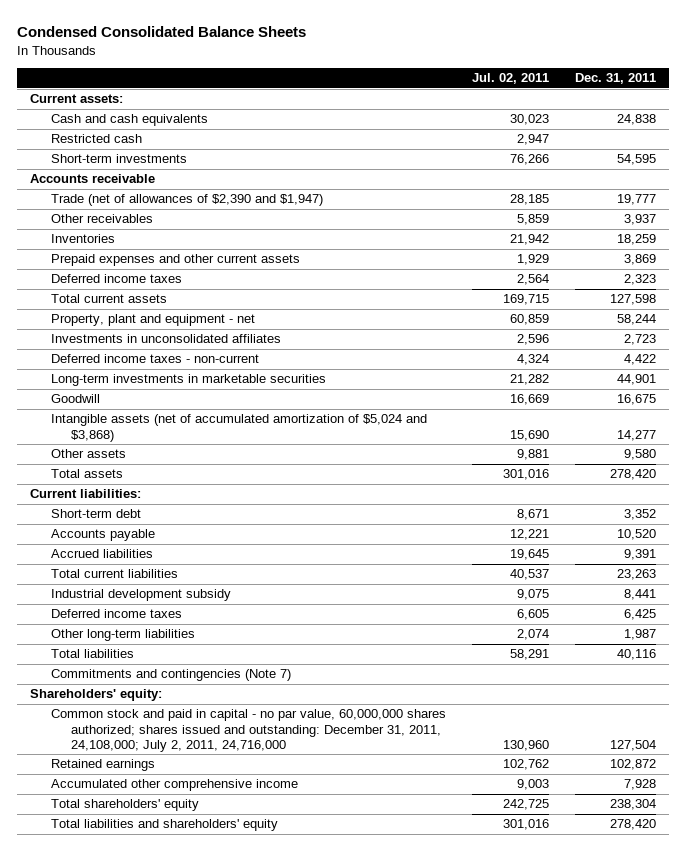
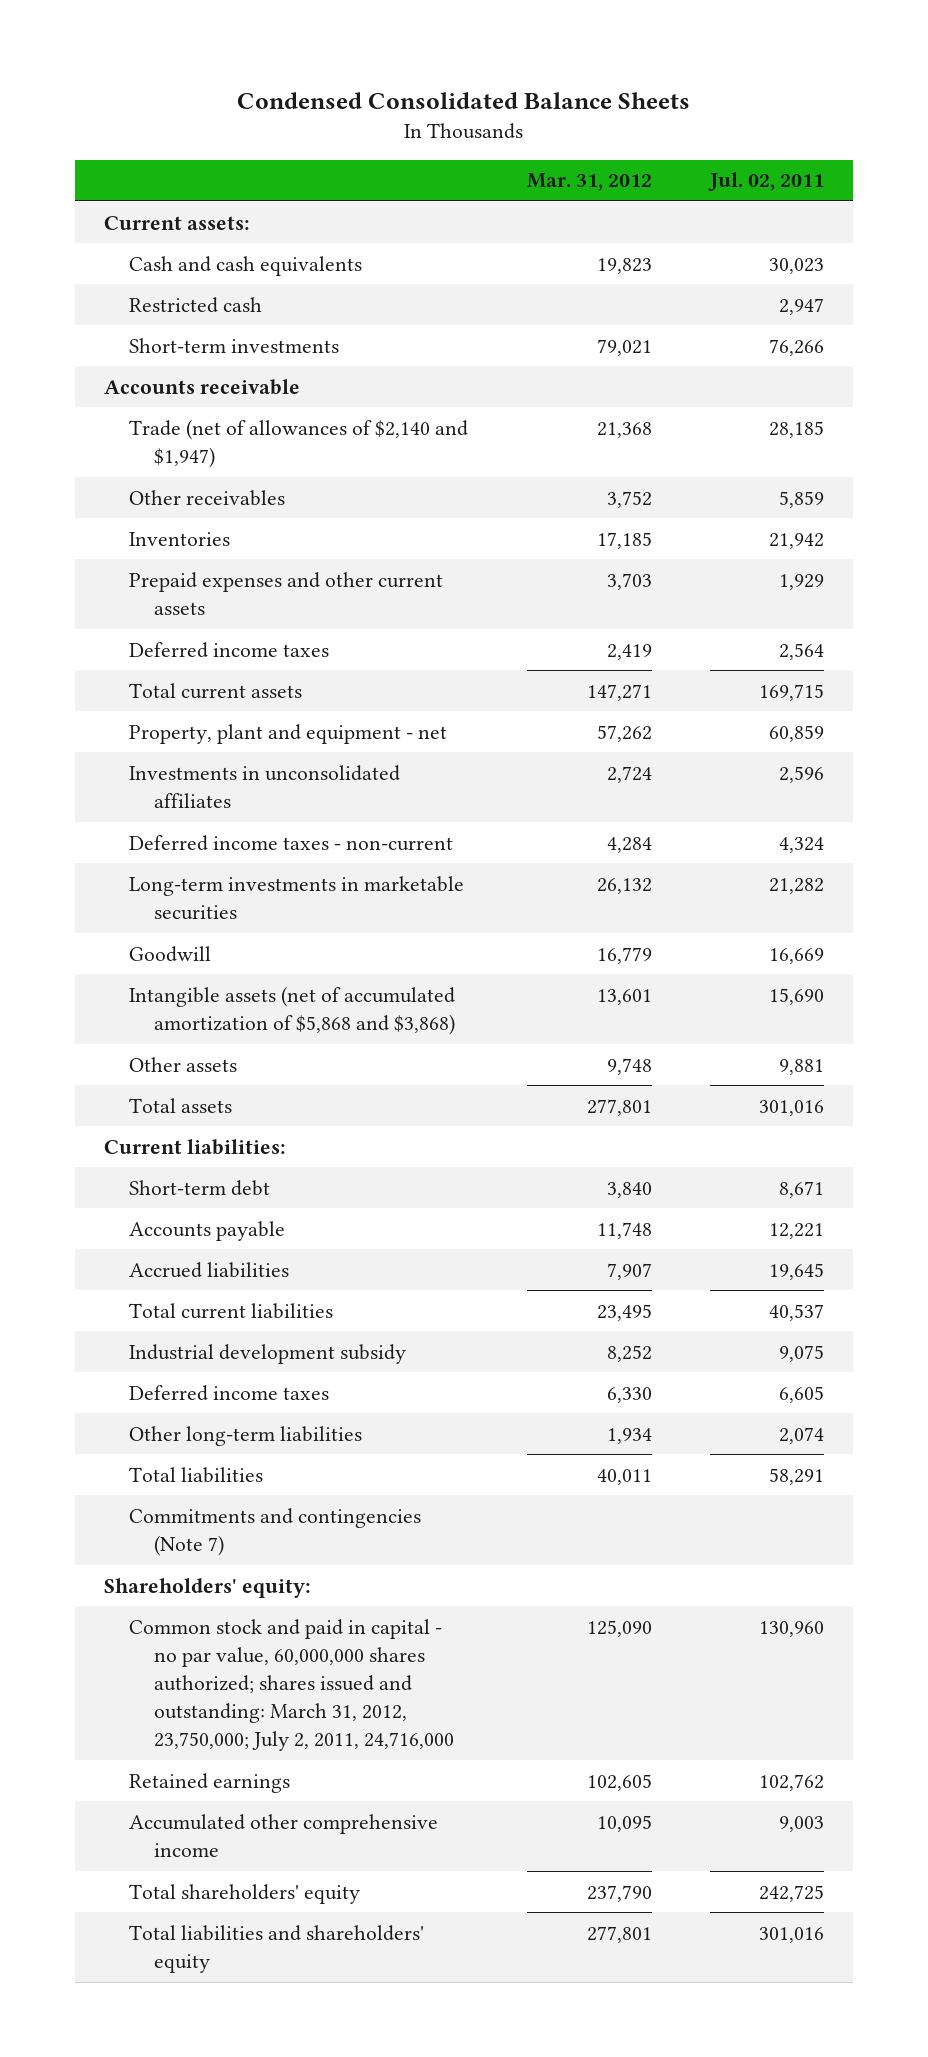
[575,73,657,85] Dec. 31, 2011 -> none
none -> [526,173,652,192] Mar. 31, 2012
[50,194,323,207] Trade (net of allowances of $2,390 and $1,947) -> [128,418,468,468] Trade (net of allowances of $2,140 and $1,947)
[50,414,427,442] Intangible assets (net of accumulated amortization of $5,024 and $3,868) -> [128,985,455,1035] Intangible assets (net of accumulated amortization of $5,868 and $3,868)
[50,709,446,752] Common stock and paid in capital - no par value, 60,000,000 shares authorized; shares issued and outstanding: December 31, 2011, 24,108,000; July 2, 2011, 24,716,000 -> [128,1618,454,1752] Common stock and paid in capital - no par value, 60,000,000 shares authorized; shares issued and outstanding: March 31, 2012, 23,750,000; July 2, 2011, 24,716,000

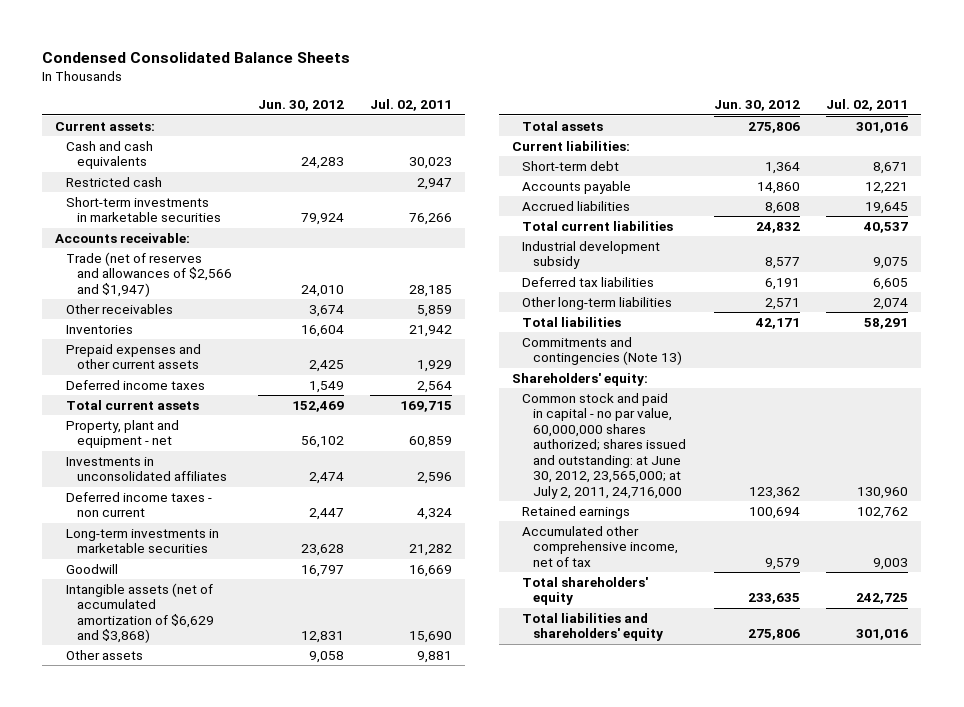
[526,173,652,192] Mar. 31, 2012 -> none
none -> [257,100,344,112] Jun. 30, 2012
[128,337,339,353] Short-term investments -> [66,196,221,223] Short-term investments in marketable securities
[104,378,301,395] Accounts receivable -> [55,232,191,243] Accounts receivable:
[128,418,468,468] Trade (net of allowances of $2,140 and $1,947) -> [66,251,232,297] Trade (net of reserves and allowances of $2,566 and $1,947)
[128,834,453,851] Deferred income taxes - non-current -> [66,491,213,518] Deferred income taxes - non current
[128,985,455,1035] Intangible assets (net of accumulated amortization of $5,868 and $3,868) -> [66,582,214,644] Intangible assets (net of accumulated amortization of $6,629 and $3,868)
[128,1384,329,1401] Deferred income taxes -> [522,276,655,287] Deferred tax liabilities
[128,1507,421,1556] Commitments and contingencies (Note 7) -> [522,336,683,366] Commitments and contingencies (Note 13)
[128,1618,454,1752] Common stock and paid in capital - no par value, 60,000,000 shares authorized; shares issued and outstanding: March 31, 2012, 23,750,000; July 2, 2011, 24,716,000 -> [522,392,687,499] Common stock and paid in capital - no par value, 60,000,000 shares authorized; shares issued and outstanding: at June 30, 2012, 23,565,000; at July 2, 2011, 24,716,000
[128,1813,438,1857] Accumulated other comprehensive income -> [522,525,679,567] Accumulated other comprehensive income, net of tax

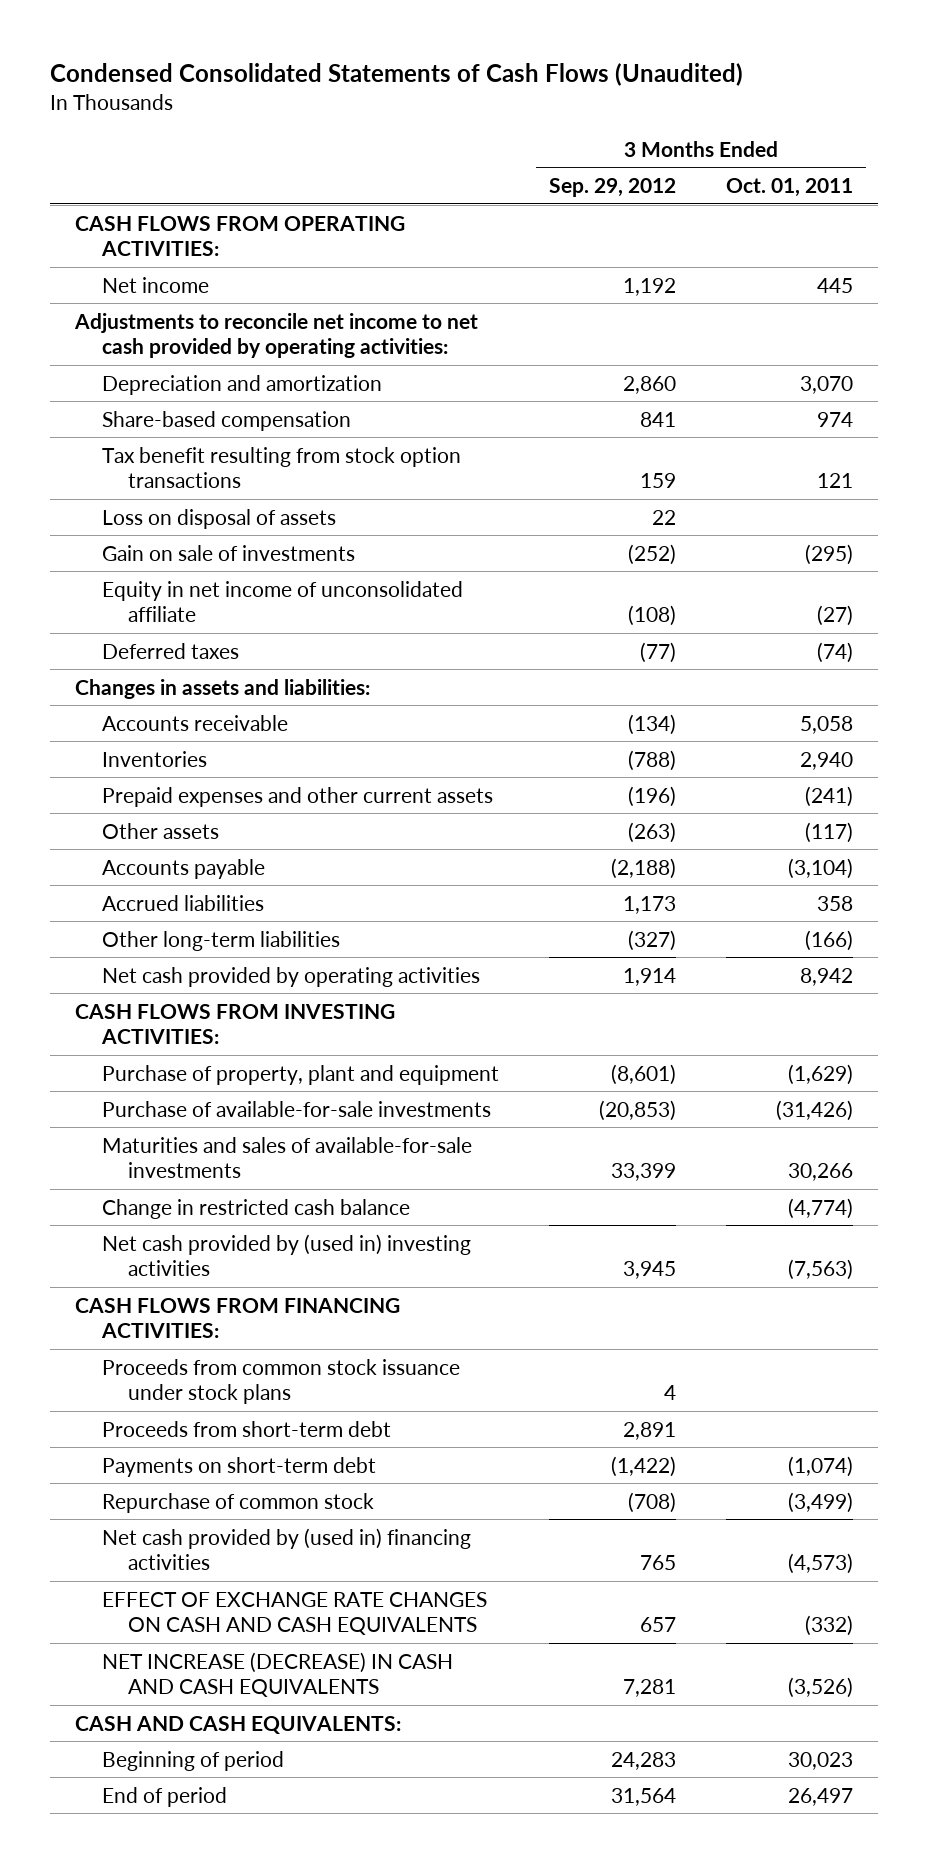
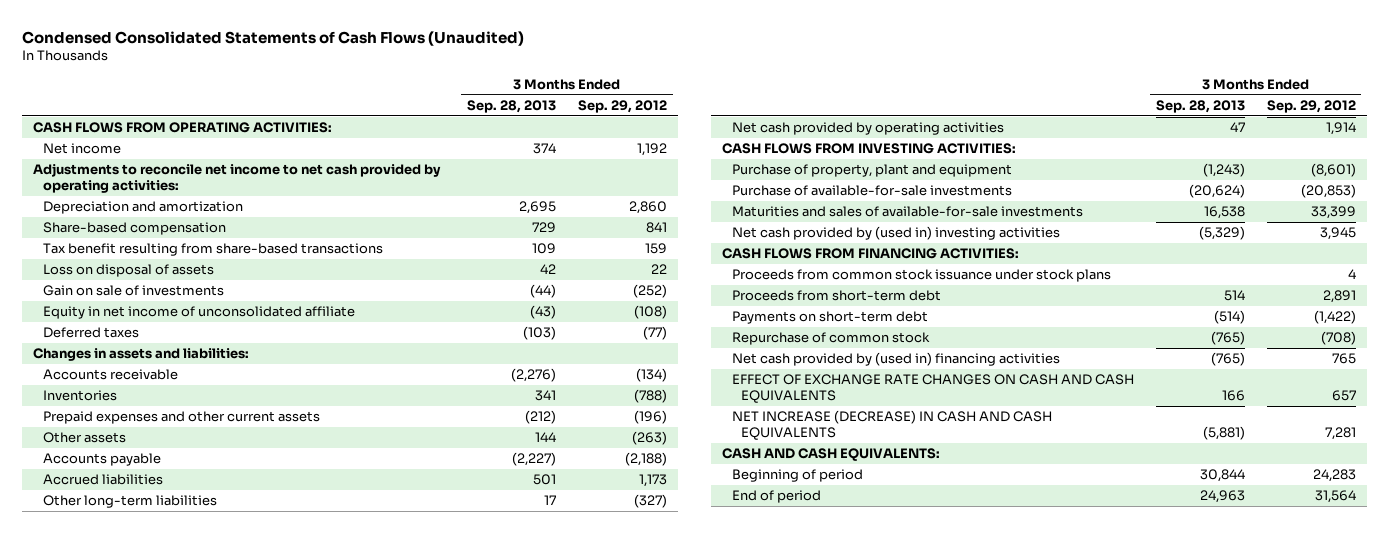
[726,178,854,198] Oct. 01, 2011 -> none
none -> [466,100,556,114] Sep. 28, 2013
[101,446,461,488] Tax benefit resulting from stock option transactions -> [42,243,383,257] Tax benefit resulting from share-based transactions
[101,1198,410,1219] Change in restricted cash balance -> none

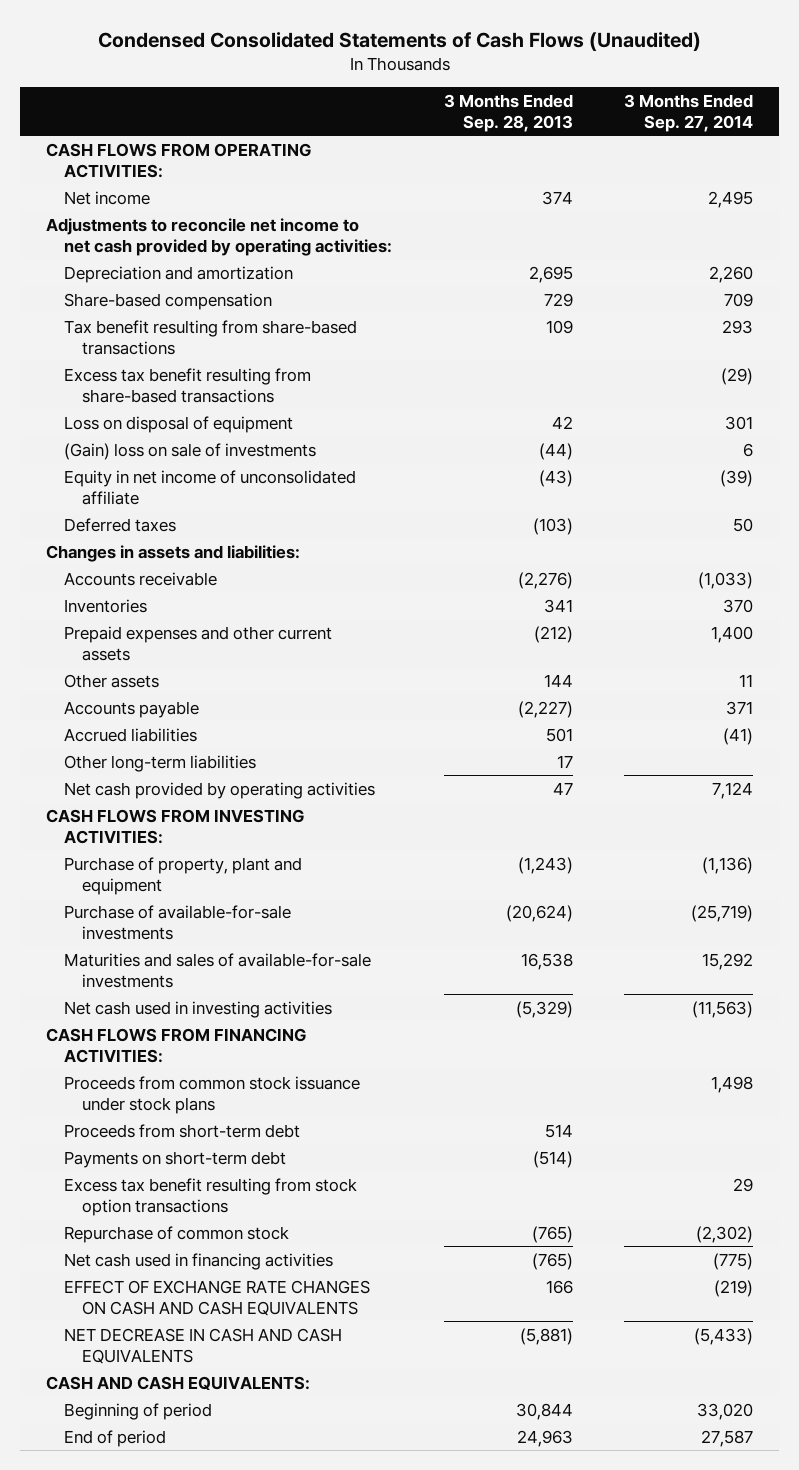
[578,100,668,114] Sep. 29, 2012 -> none
none -> [624,94,754,133] 3 Months Ended Sep. 27, 2014
none -> [64,367,312,403] Excess tax benefit resulting from share-based transactions
[42,264,214,278] Loss on disposal of assets -> [64,415,294,433] Loss on disposal of equipment
[42,285,224,297] Gain on sale of investments -> [64,442,317,460] (Gain) loss on sale of investments
[731,226,1060,241] Net cash provided by (used in) investing activities -> [64,1000,333,1018] Net cash used in investing activities
none -> [64,1177,358,1216] Excess tax benefit resulting from stock option transactions
[731,352,1060,367] Net cash provided by (used in) financing activities -> [64,1252,334,1270] Net cash used in financing activities
[731,410,1052,441] NET INCREASE (DECREASE) IN CASH AND CASH EQUIVALENTS -> [64,1327,343,1364] NET DECREASE IN CASH AND CASH EQUIVALENTS

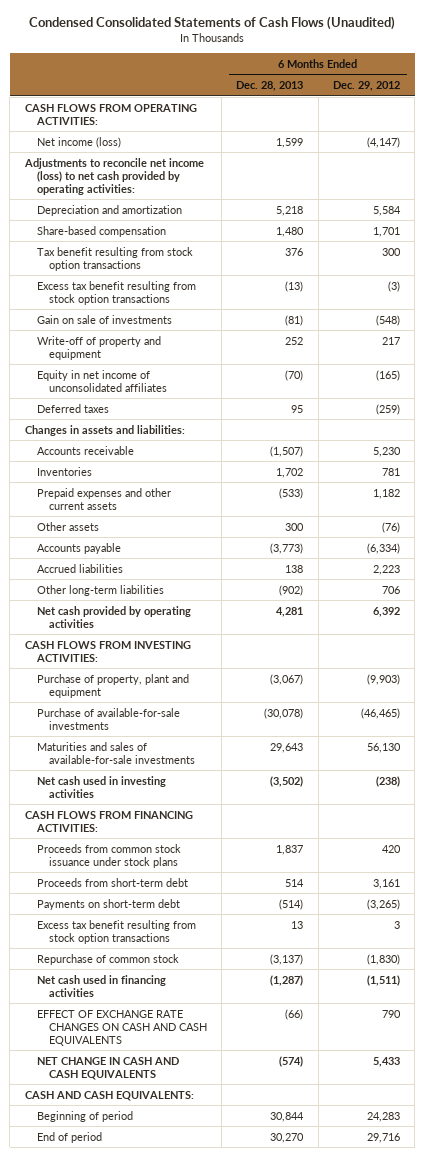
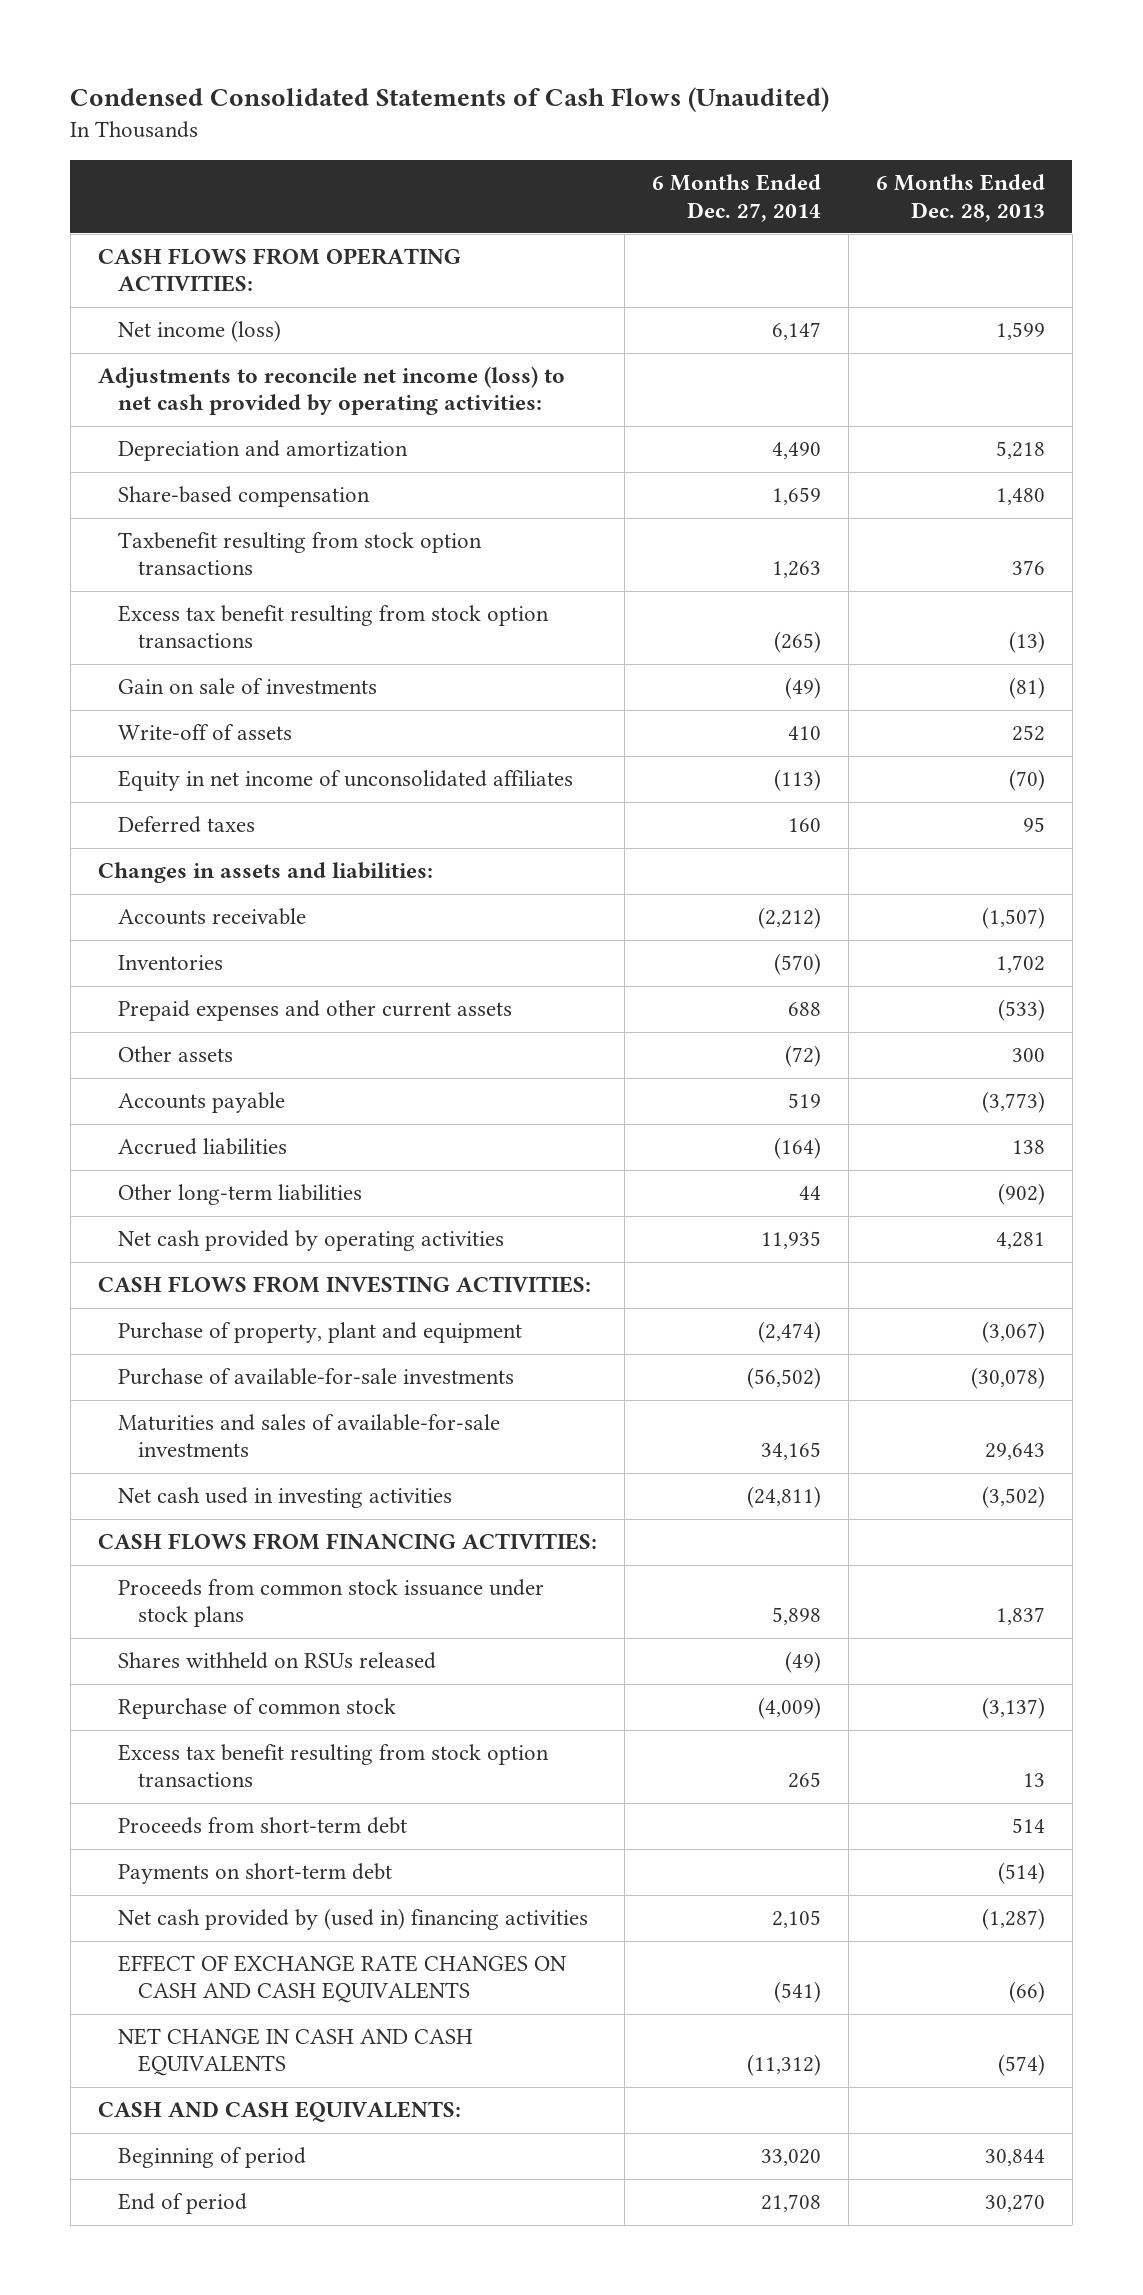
[333,81,401,92] Dec. 29, 2012 -> none
none -> [651,174,821,222] 6 Months Ended Dec. 27, 2014
[36,246,193,271] Tax benefit resulting from stock option transactions -> [117,532,482,576] Taxbenefit resulting from stock option transactions
[36,335,161,360] Write-off of property and equipment -> [117,724,292,741] Write-off of assets
none -> [117,1652,436,1670] Shares withheld on RSUs released
[36,953,179,965] Repurchase of common stock -> [117,1698,396,1720] Repurchase of common stock
[36,919,196,944] Excess tax benefit resulting from stock option transactions -> [117,1744,549,1788] Excess tax benefit resulting from stock option transactions
[36,974,166,997] Net cash used in financing activities -> [117,1908,588,1931] Net cash provided by (used in) financing activities

